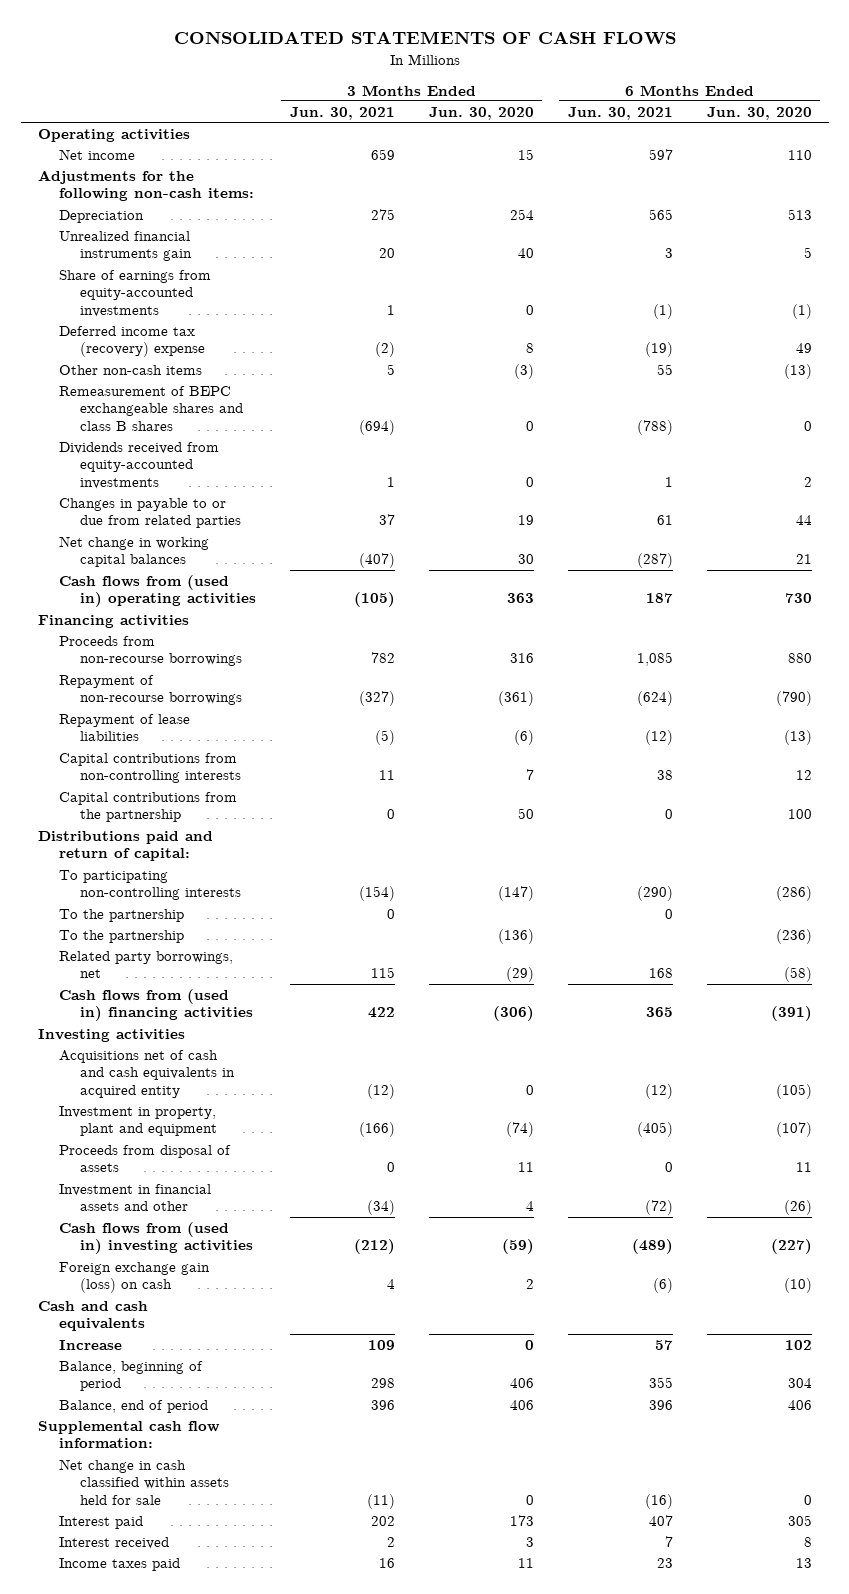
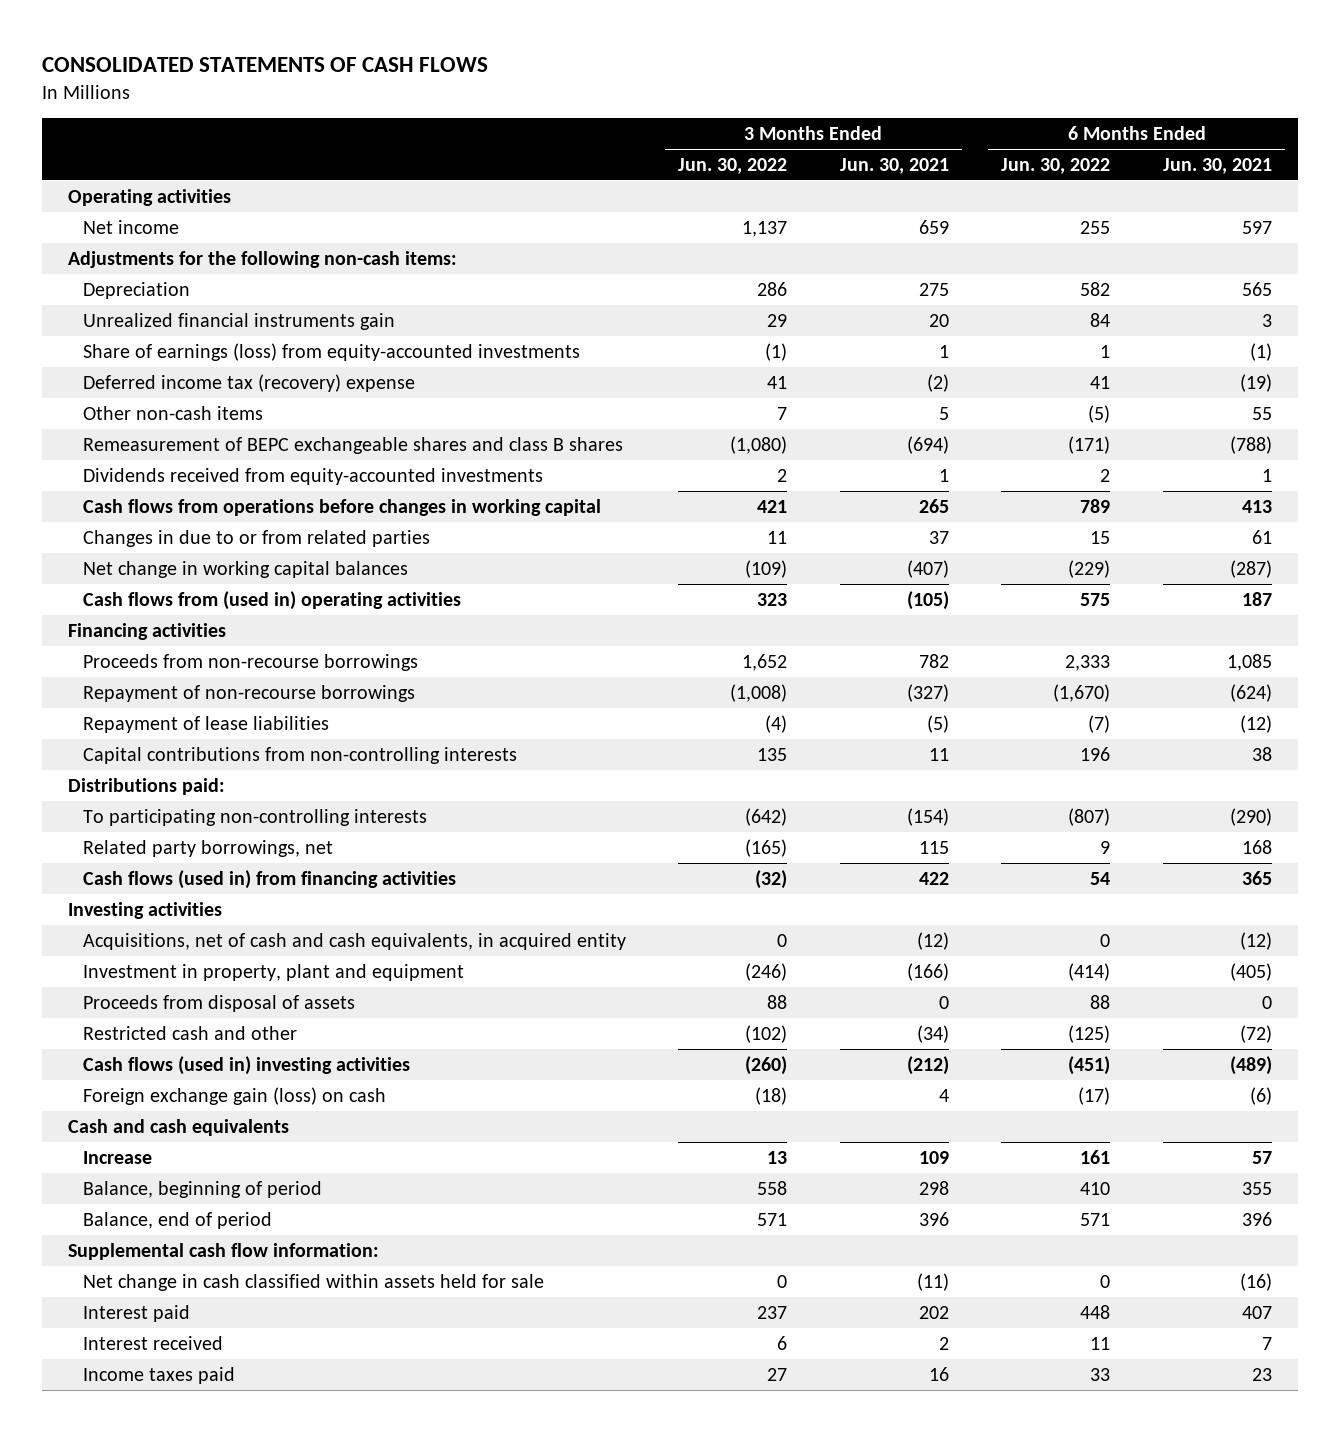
[428,106,534,120] Jun. 30, 2020 -> none
[706,106,812,120] Jun. 30, 2020 -> none
none -> [678,157,788,174] Jun. 30, 2022
none -> [1001,157,1111,174] Jun. 30, 2022
[58,269,211,317] Share of earnings from equity-accounted investments -> [82,342,580,361] Share of earnings (loss) from equity-accounted investments
none -> [82,498,601,516] Cash flows from operations before changes in working capital
[58,497,242,529] Changes in payable to or due from related parties -> [82,529,430,547] Changes in due to or from related parties
[58,791,237,823] Capital contributions from the partnership -> none
[37,830,213,862] Distributions paid and return of capital: -> [68,777,226,795] Distributions paid:
[58,908,184,922] To the partnership -> none
[58,929,184,943] To the partnership -> none
[58,988,254,1022] Cash flows from (used in) financing activities -> [82,869,456,889] Cash flows (used in) from financing activities
[58,1049,236,1098] Acquisitions net of cash and cash equivalents in acquired entity -> [82,932,626,950] Acquisitions, net of cash and cash equivalents, in acquired entity
[58,1183,211,1212] Investment in financial assets and other -> [82,1025,297,1040] Restricted cash and other
[58,1221,254,1255] Cash flows from (used in) investing activities -> [82,1055,410,1075] Cash flows (used in) investing activities

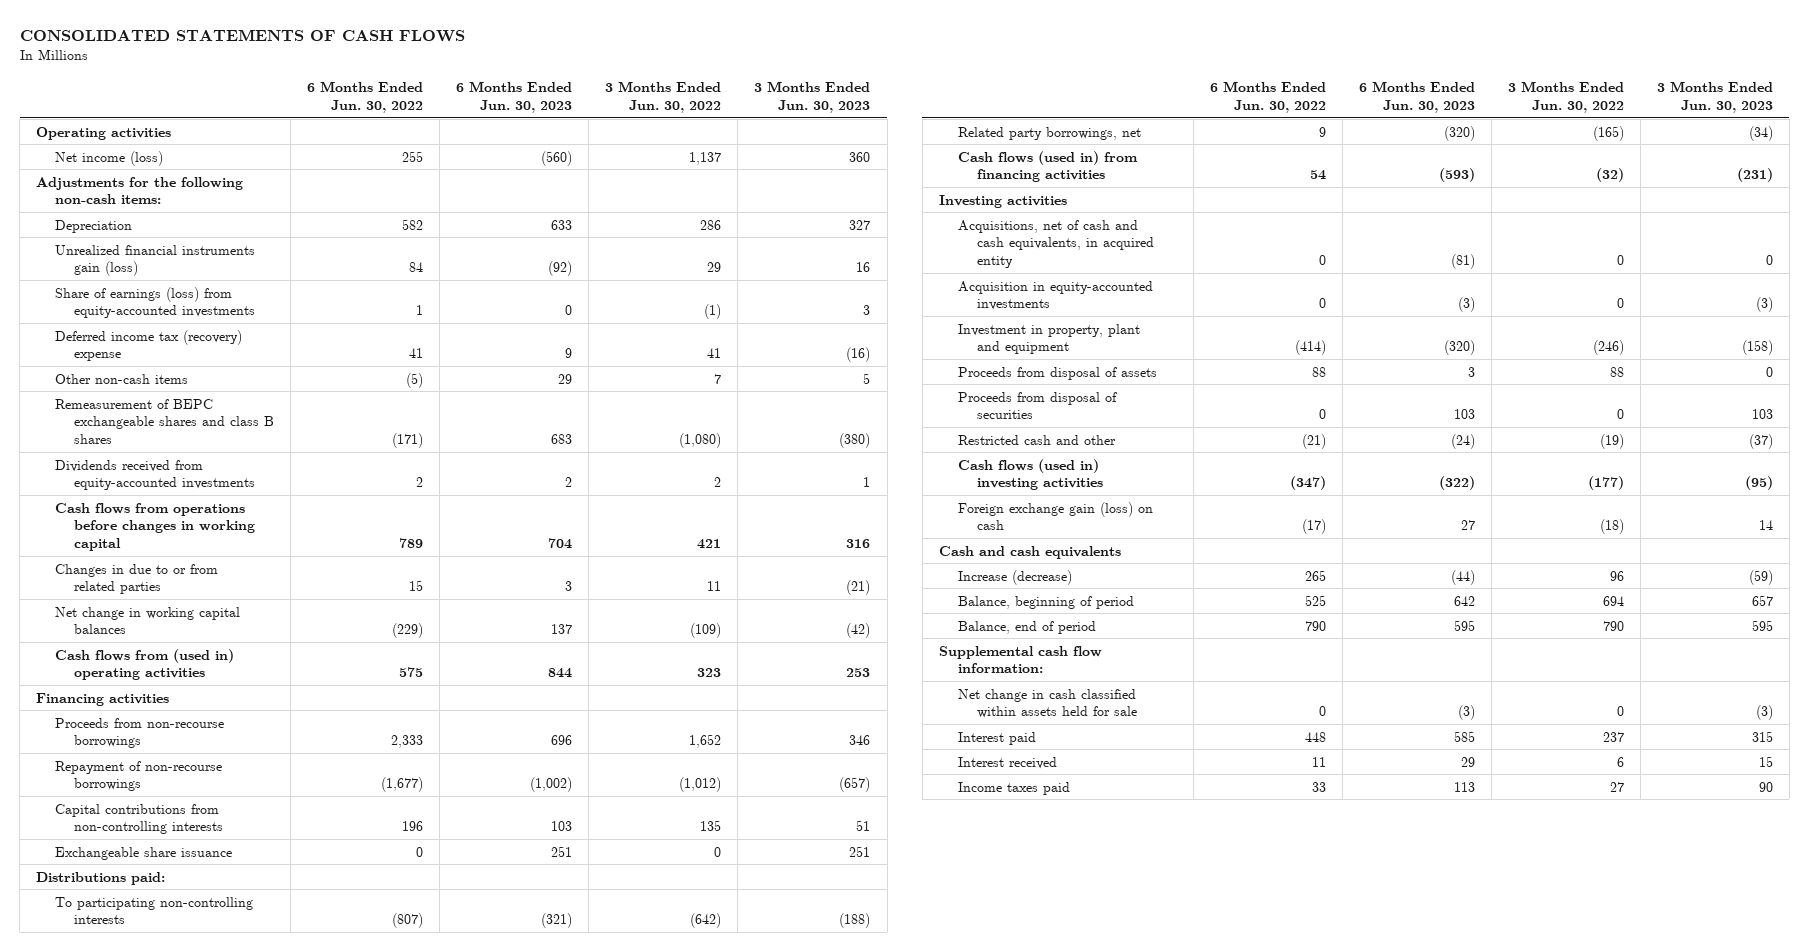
[839,157,949,174] Jun. 30, 2021 -> none
[1162,157,1272,174] Jun. 30, 2021 -> none
none -> [456,80,573,113] 6 Months Ended Jun. 30, 2023
none -> [754,80,871,113] 3 Months Ended Jun. 30, 2023
[82,219,179,234] Net income -> [55,150,164,166] Net income (loss)
[82,312,395,330] Unrealized financial instruments gain -> [55,244,256,277] Unrealized financial instruments gain (loss)
[82,715,329,733] Repayment of lease liabilities -> none
[730,683,788,702] (1,008) -> [679,777,722,793] (1,012)
[1053,683,1111,702] (1,670) -> [381,777,424,793] (1,677)
none -> [55,846,233,860] Exchangeable share issuance
none -> [957,280,1153,311] Acquisition in equity-accounted investments
none -> [957,391,1117,420] Proceeds from disposal of securities
[745,1024,788,1043] (102) -> [1599,433,1624,449] (19)
[1068,1024,1111,1043] (125) -> [1301,433,1326,449] (21)
[745,1055,788,1075] (260) -> [1587,476,1624,491] (177)
[1068,1055,1111,1075] (451) -> [1289,476,1326,491] (347)
[82,1150,152,1164] Increase -> [957,569,1072,585] Increase (decrease)
[767,1150,788,1164] 13 -> [1609,570,1624,581] 96
[1080,1149,1111,1164] 161 -> [1304,569,1326,581] 265
[757,1180,788,1195] 558 -> [1602,595,1624,606] 694
[1080,1181,1111,1195] 410 -> [1304,594,1326,606] 525
[757,1212,788,1226] 571 -> [1602,620,1624,631] 790
[1080,1212,1111,1226] 571 -> [1304,620,1326,631] 790

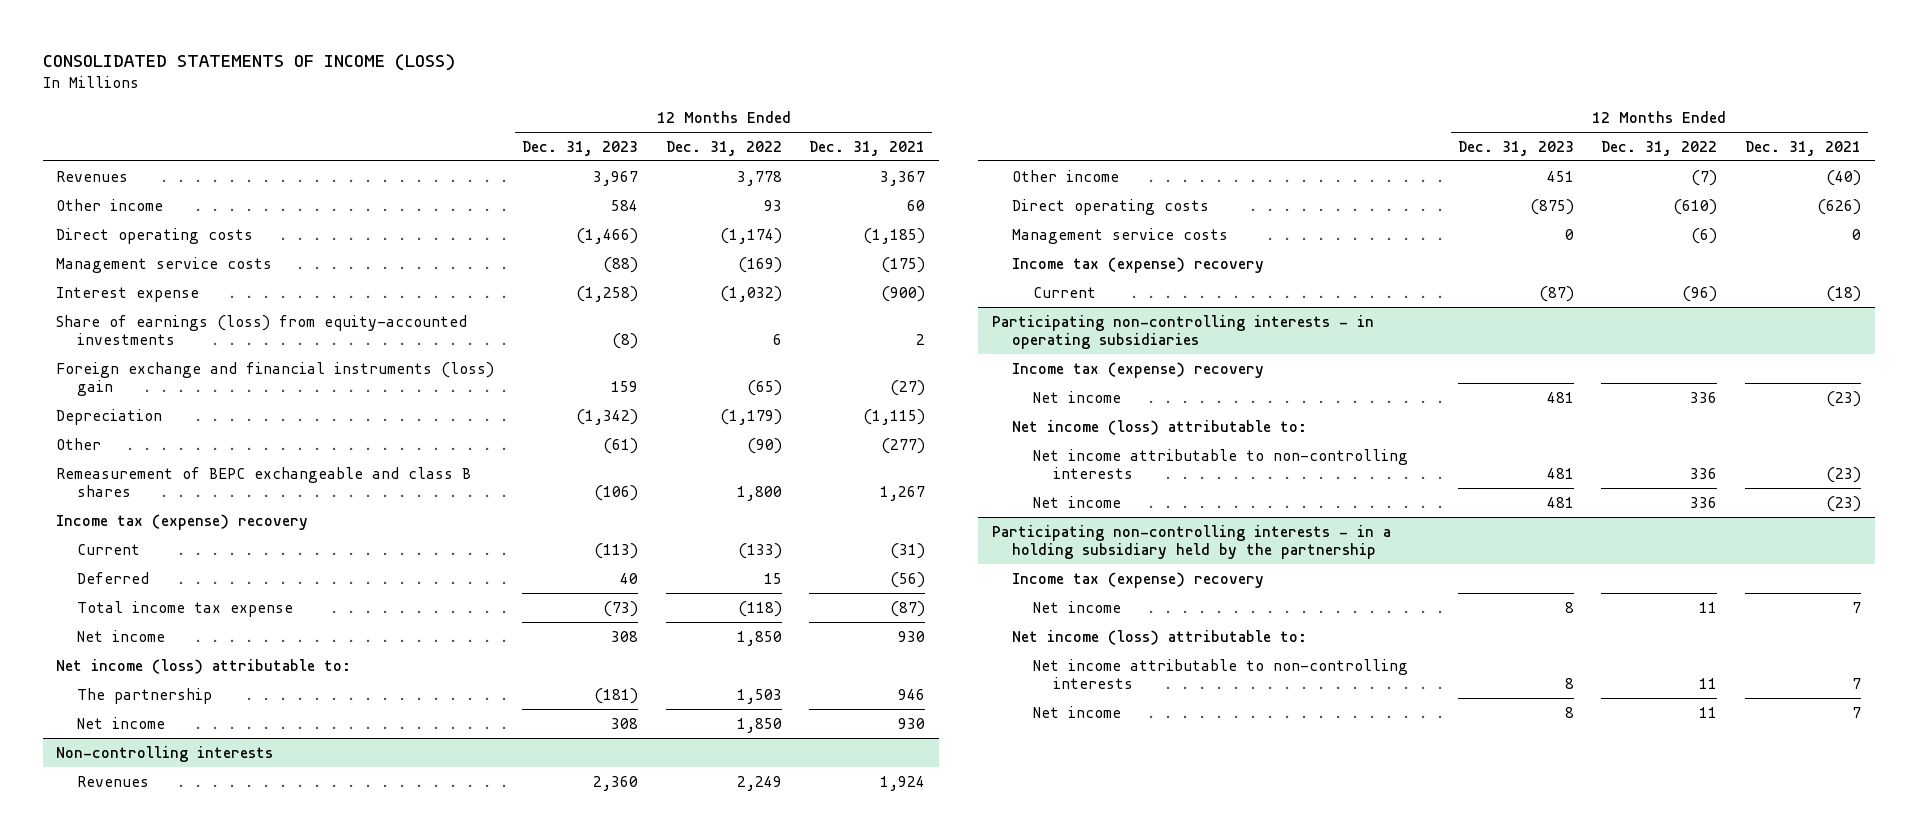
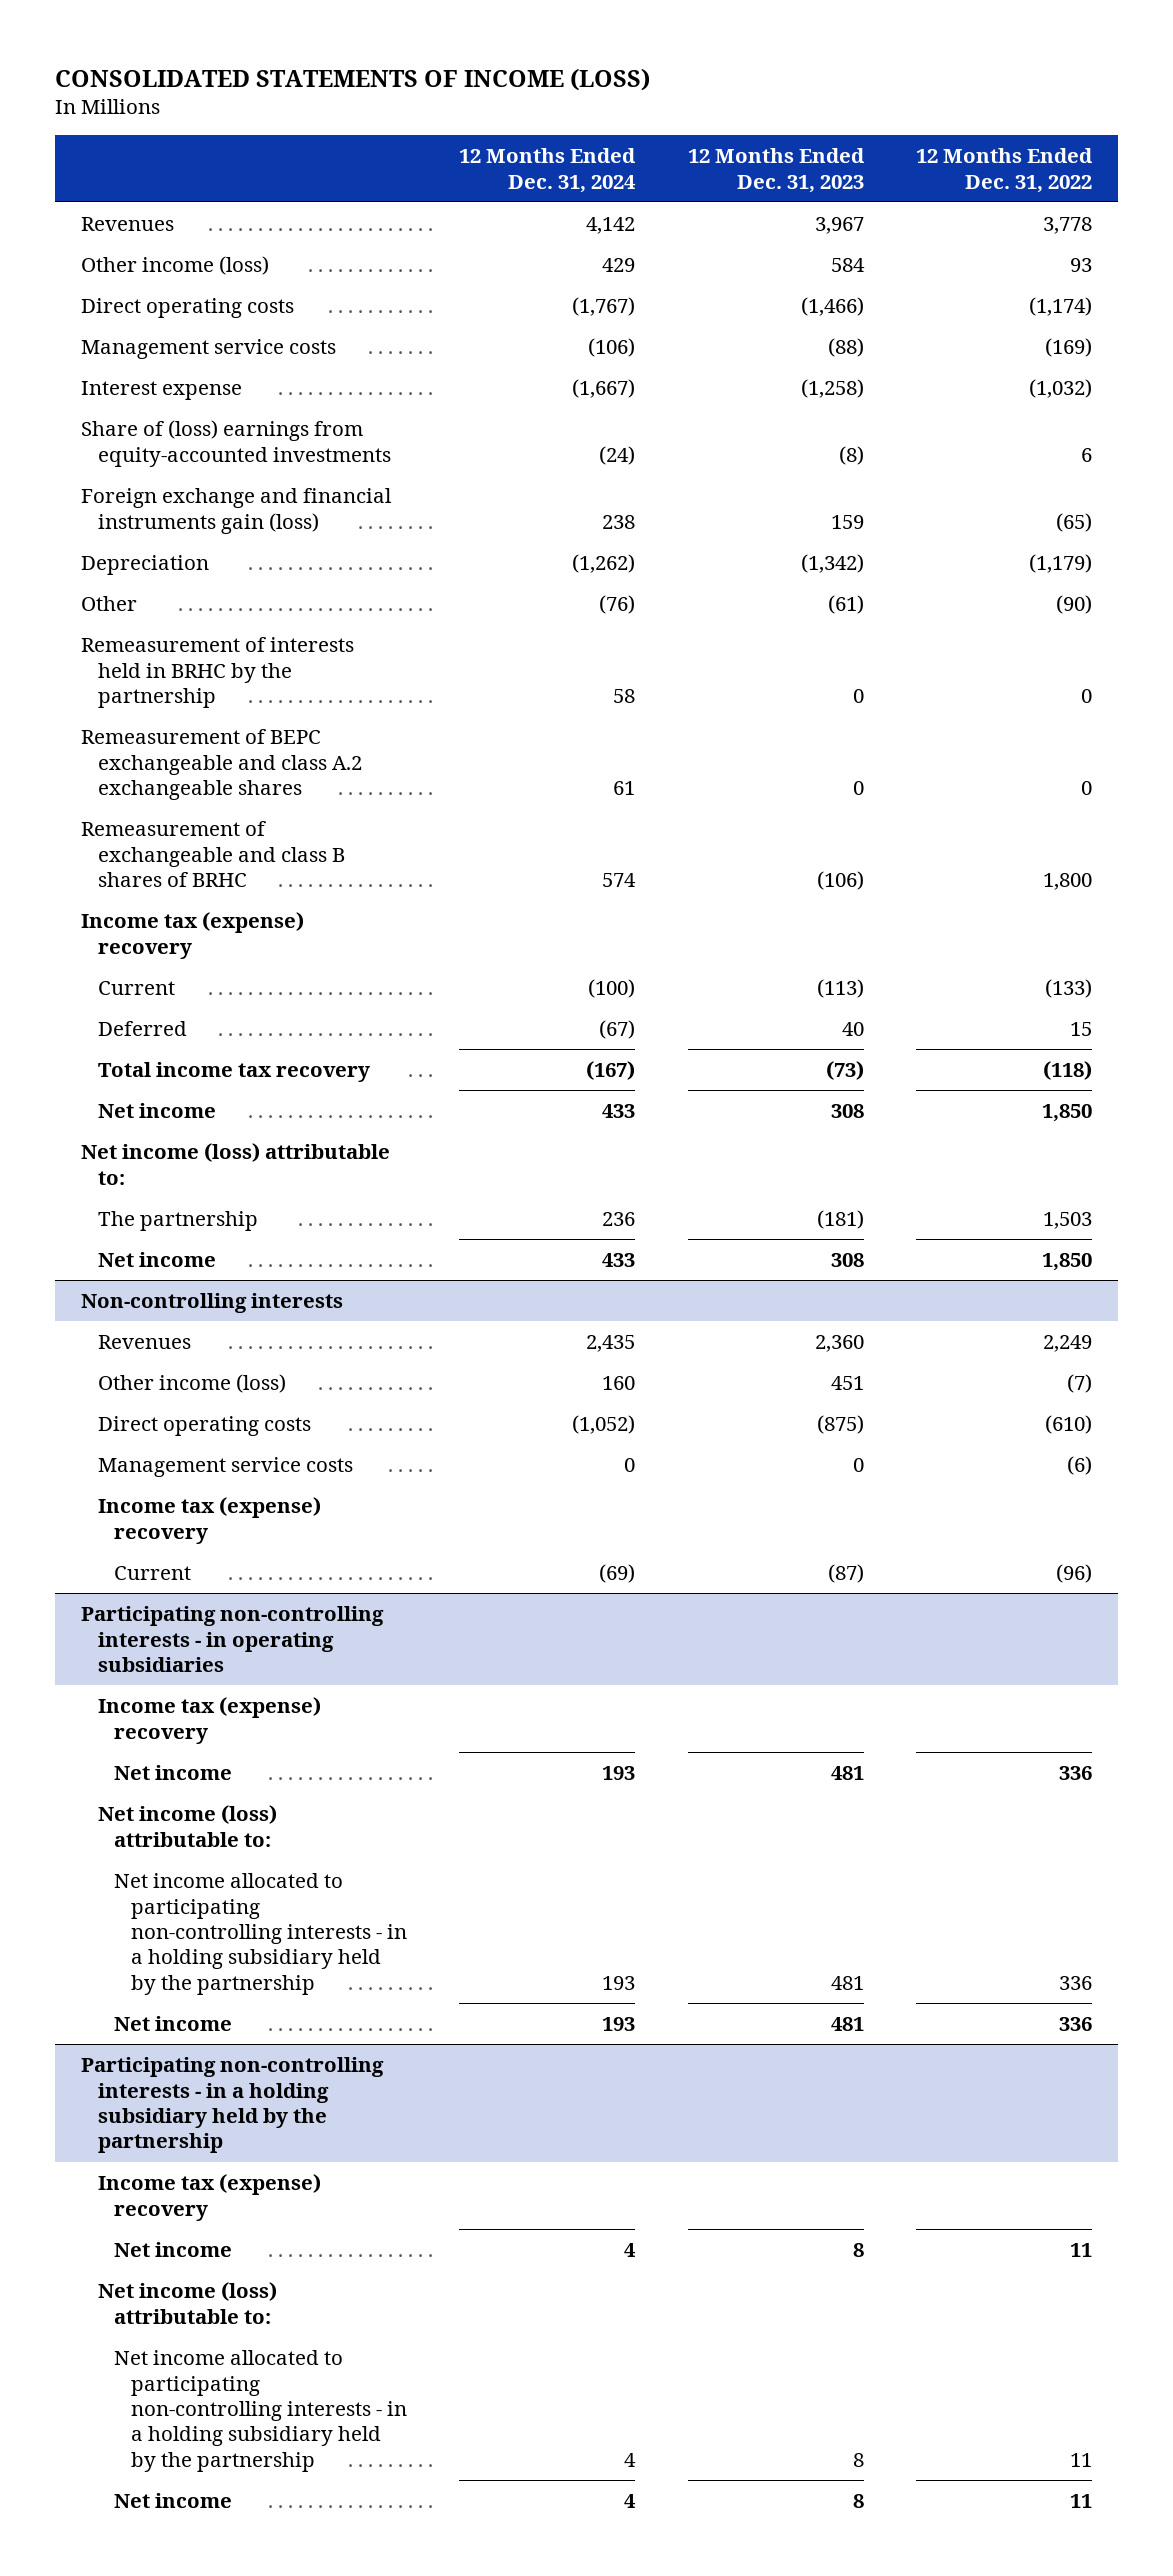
[809,140,926,156] Dec. 31, 2021 -> none
none -> [459,148,637,193] 12 Months Ended Dec. 31, 2024
[56,198,164,211] Other income -> [81,256,270,276] Other income (loss)
[56,314,468,346] Share of earnings (loss) from equity-accounted investments -> [81,420,391,467] Share of (loss) earnings from equity-accounted investments
[56,361,495,397] Foreign exchange and financial instruments (loss) gain -> [81,488,393,534] Foreign exchange and financial instruments gain (loss)
none -> [81,637,355,709] Remeasurement of interests held in BRHC by the partnership
none -> [81,729,362,801] Remeasurement of BEPC exchangeable and class A.2 exchangeable shares
[56,466,472,498] Remeasurement of BEPC exchangeable and class B shares -> [81,821,345,888] Remeasurement of exchangeable and class B shares of BRHC
[76,600,293,617] Total income tax expense -> [97,1062,370,1083] Total income tax recovery
[1012,169,1120,182] Other income -> [97,1374,286,1394] Other income (loss)
[1032,448,1408,480] Net income attributable to non-controlling interests -> [114,1873,407,1995] Net income allocated to participating non-controlling interests - in a holding subsidiary held by the partnership
[1032,658,1408,690] Net income attributable to non-controlling interests -> [114,2350,407,2472] Net income allocated to participating non-controlling interests - in a holding subsidiary held by the partnership

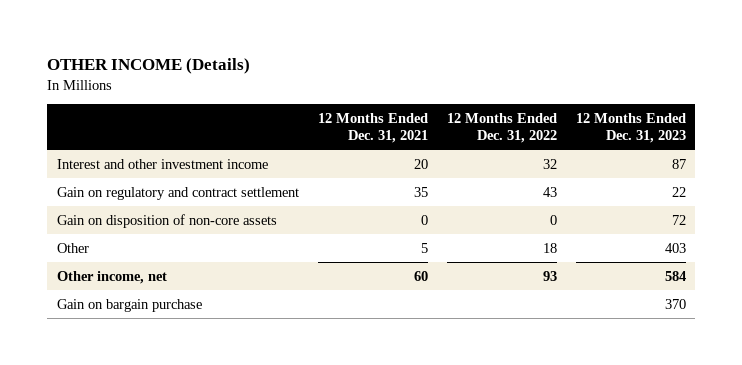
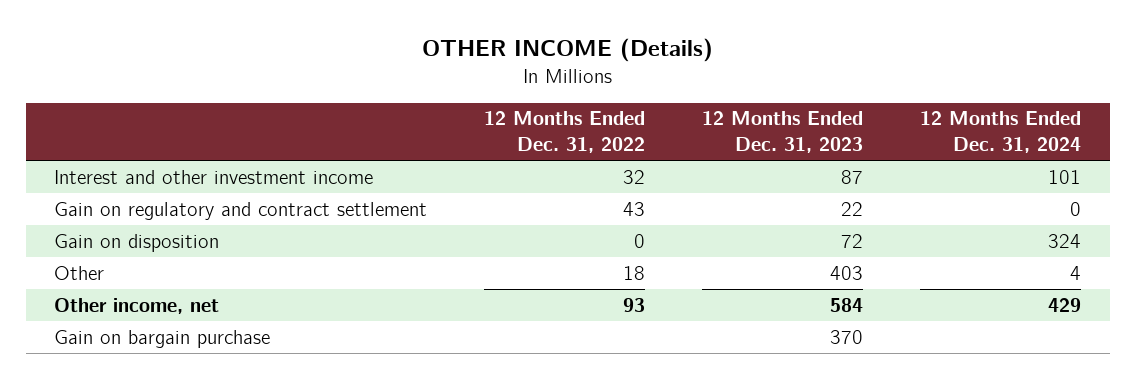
[317,112,428,144] 12 Months Ended Dec. 31, 2021 -> none
none -> [920,111,1082,154] 12 Months Ended Dec. 31, 2024
[56,213,277,228] Gain on disposition of non-core assets -> [54,233,220,252] Gain on disposition

